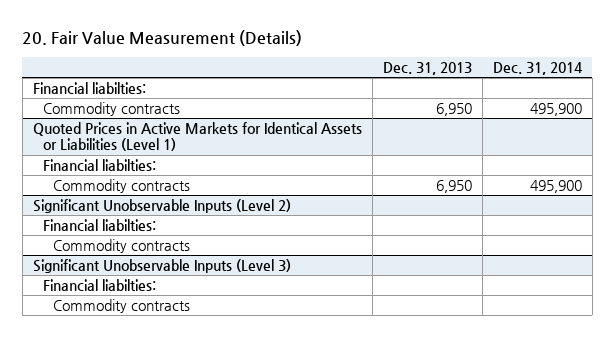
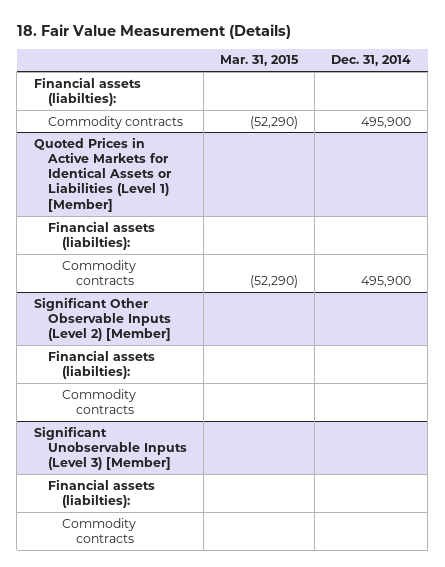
[22,30,303,47] 20. Fair Value Measurement (Details) -> [16,24,291,40] 18. Fair Value Measurement (Details)
[382,61,472,75] Dec. 31, 2013 -> none
none -> [219,55,299,67] Mar. 31, 2015
[32,81,146,94] Financial liabilties: -> [33,76,141,106] Financial assets (liabilties):
[32,121,362,152] Quoted Prices in Active Markets for Identical Assets or Liabilities (Level 1) -> [33,136,172,212] Quoted Prices in Active Markets for Identical Assets or Liabilities (Level 1) [Member]
[42,158,156,171] Financial liabilties: -> [47,220,155,250] Financial assets (liabilties):
[32,198,291,213] Significant Unobservable Inputs (Level 2) -> [33,296,171,342] Significant Other Observable Inputs (Level 2) [Member]
[42,218,156,231] Financial liabilties: -> [47,349,155,379] Financial assets (liabilties):
[32,258,291,273] Significant Unobservable Inputs (Level 3) -> [33,425,187,471] Significant Unobservable Inputs (Level 3) [Member]
[42,278,156,291] Financial liabilties: -> [47,478,155,508] Financial assets (liabilties):

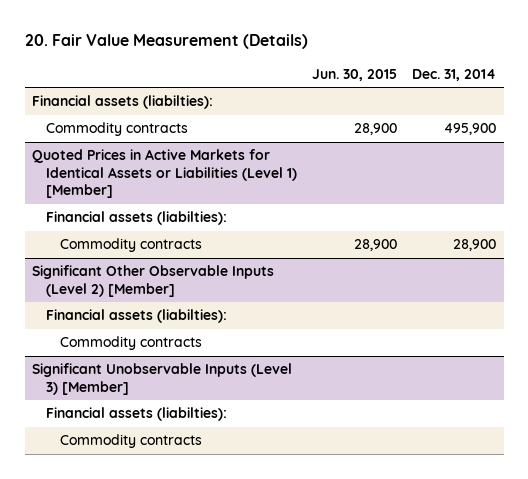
[16,24,291,40] 18. Fair Value Measurement (Details) -> [24,34,308,50] 20. Fair Value Measurement (Details)
[219,55,299,67] Mar. 31, 2015 -> none
none -> [312,68,398,81] Jun. 30, 2015
[361,275,412,287] 495,900 -> [453,239,497,252] 28,900

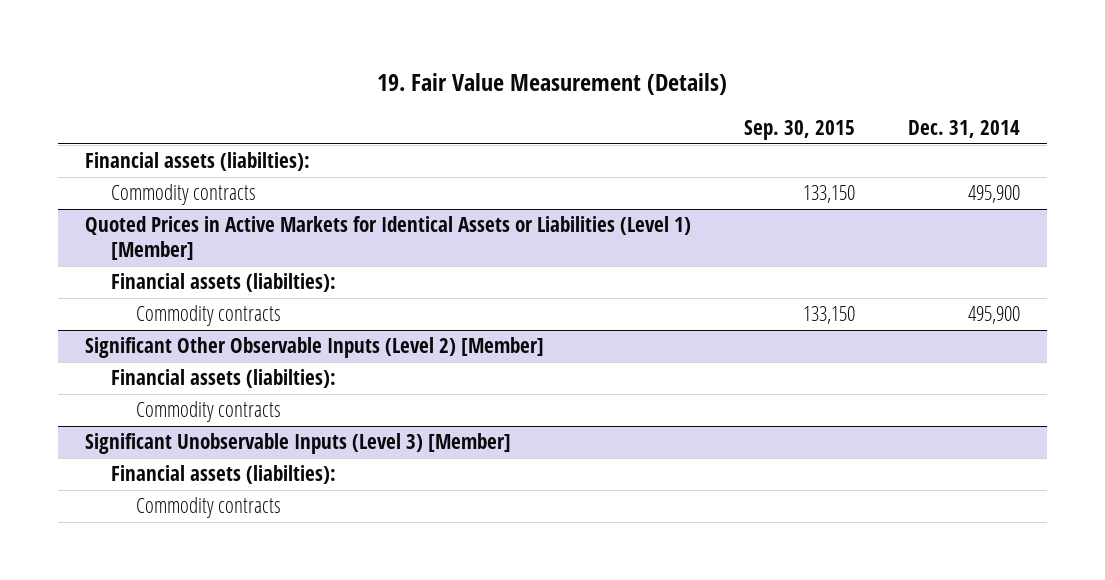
[24,34,308,50] 20. Fair Value Measurement (Details) -> [377,72,728,95] 19. Fair Value Measurement (Details)
[312,68,398,81] Jun. 30, 2015 -> none
none -> [743,120,855,141] Sep. 30, 2015
[453,239,497,252] 28,900 -> [968,306,1021,325] 495,900

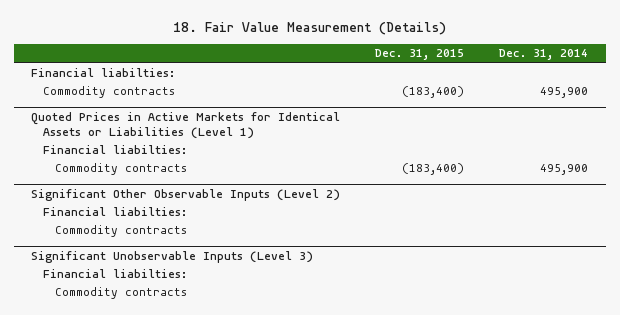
[377,72,728,95] 19. Fair Value Measurement (Details) -> [172,22,446,36] 18. Fair Value Measurement (Details)
[743,120,855,141] Sep. 30, 2015 -> none
none -> [375,49,465,61] Dec. 31, 2015
[84,152,310,172] Financial assets (liabilties): -> [31,68,176,78] Financial liabilties:
[84,216,691,260] Quoted Prices in Active Markets for Identical Assets or Liabilities (Level 1) [Member] -> [31,111,341,140] Quoted Prices in Active Markets for Identical Assets or Liabilities (Level 1)
[110,273,336,293] Financial assets (liabilties): -> [43,145,188,155] Financial liabilties:
[84,337,544,359] Significant Other Observable Inputs (Level 2) [Member] -> [31,188,341,201] Significant Other Observable Inputs (Level 2)
[110,369,336,389] Financial assets (liabilties): -> [43,207,188,217] Financial liabilties:
[84,433,511,455] Significant Unobservable Inputs (Level 3) [Member] -> [31,250,314,263] Significant Unobservable Inputs (Level 3)
[110,465,336,485] Financial assets (liabilties): -> [43,269,188,279] Financial liabilties:

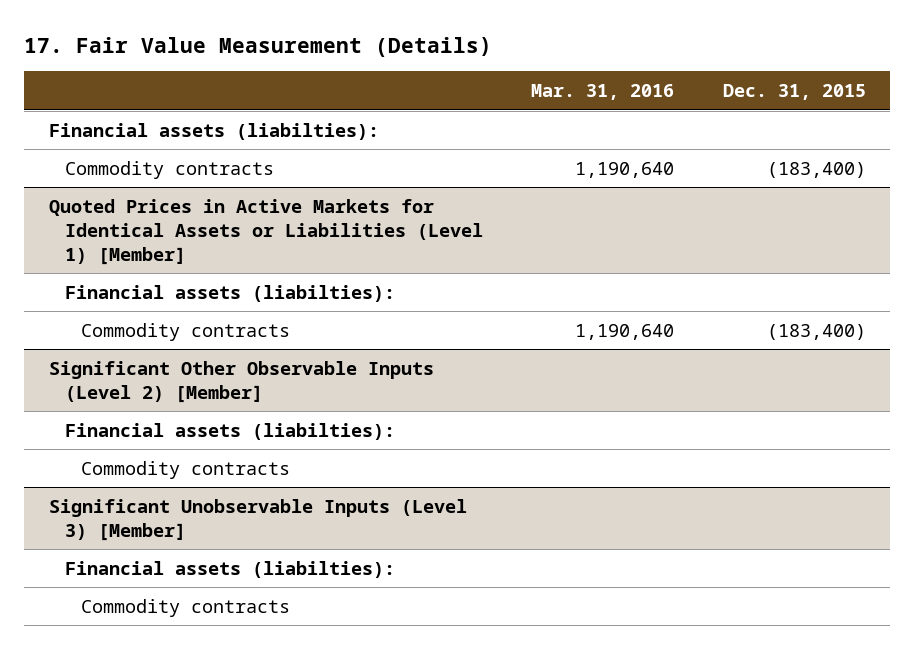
[172,22,446,36] 18. Fair Value Measurement (Details) -> [24,36,493,57] 17. Fair Value Measurement (Details)
[499,49,589,61] Dec. 31, 2014 -> none
none -> [531,84,675,101] Mar. 31, 2016
[31,68,176,78] Financial liabilties: -> [48,122,379,140] Financial assets (liabilties):
[31,111,341,140] Quoted Prices in Active Markets for Identical Assets or Liabilities (Level 1) -> [48,198,483,265] Quoted Prices in Active Markets for Identical Assets or Liabilities (Level 1) [Member]
[43,145,188,155] Financial liabilties: -> [64,284,395,302] Financial assets (liabilties):
[31,188,341,201] Significant Other Observable Inputs (Level 2) -> [48,360,434,403] Significant Other Observable Inputs (Level 2) [Member]
[43,207,188,217] Financial liabilties: -> [64,422,395,440] Financial assets (liabilties):
[31,250,314,263] Significant Unobservable Inputs (Level 3) -> [48,498,467,541] Significant Unobservable Inputs (Level 3) [Member]
[43,269,188,279] Financial liabilties: -> [64,560,395,578] Financial assets (liabilties):

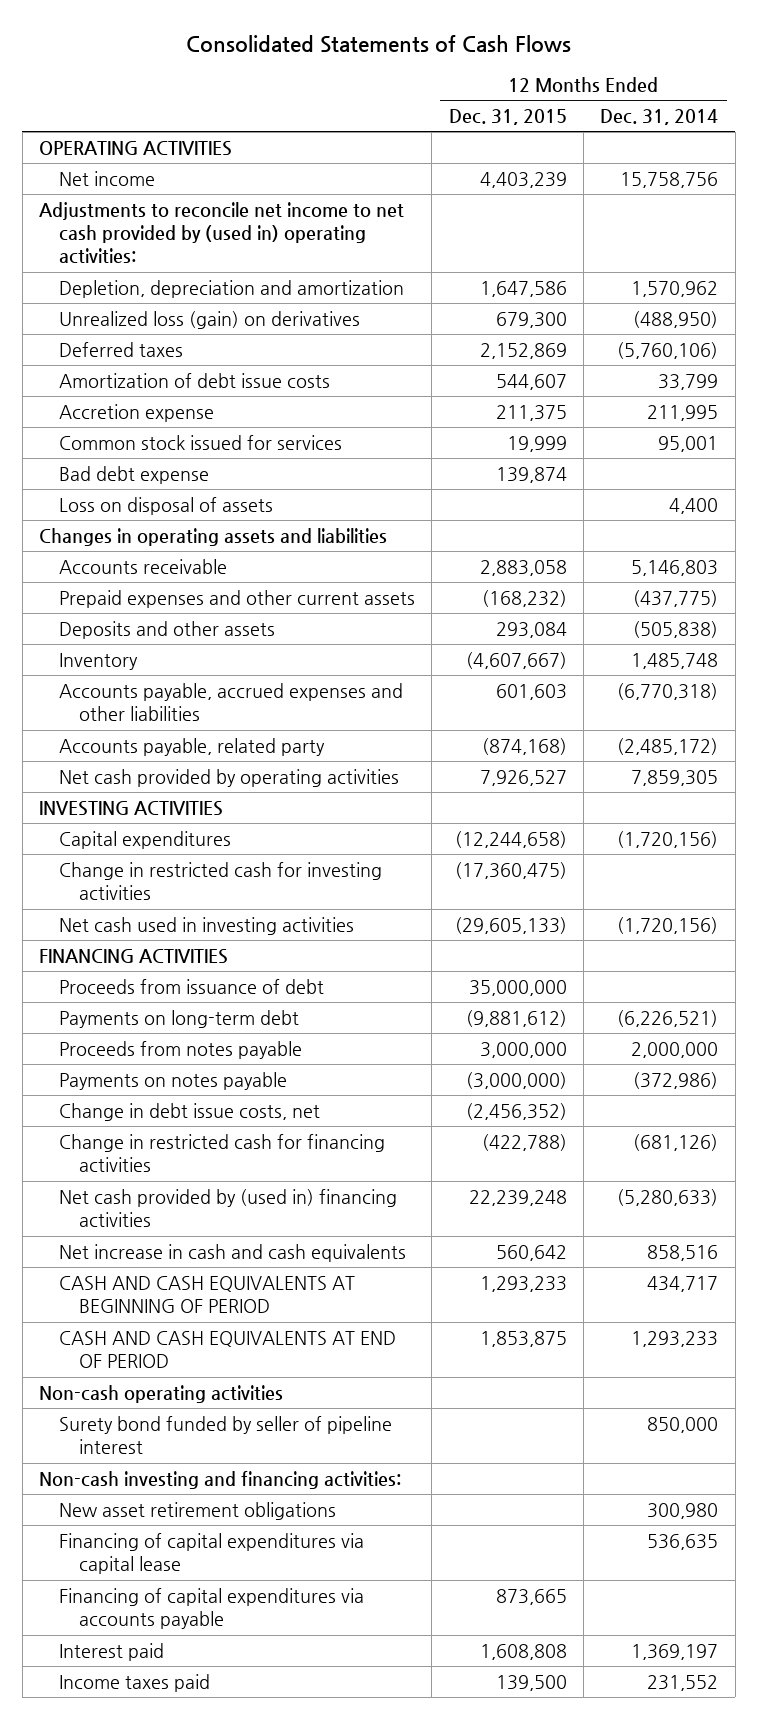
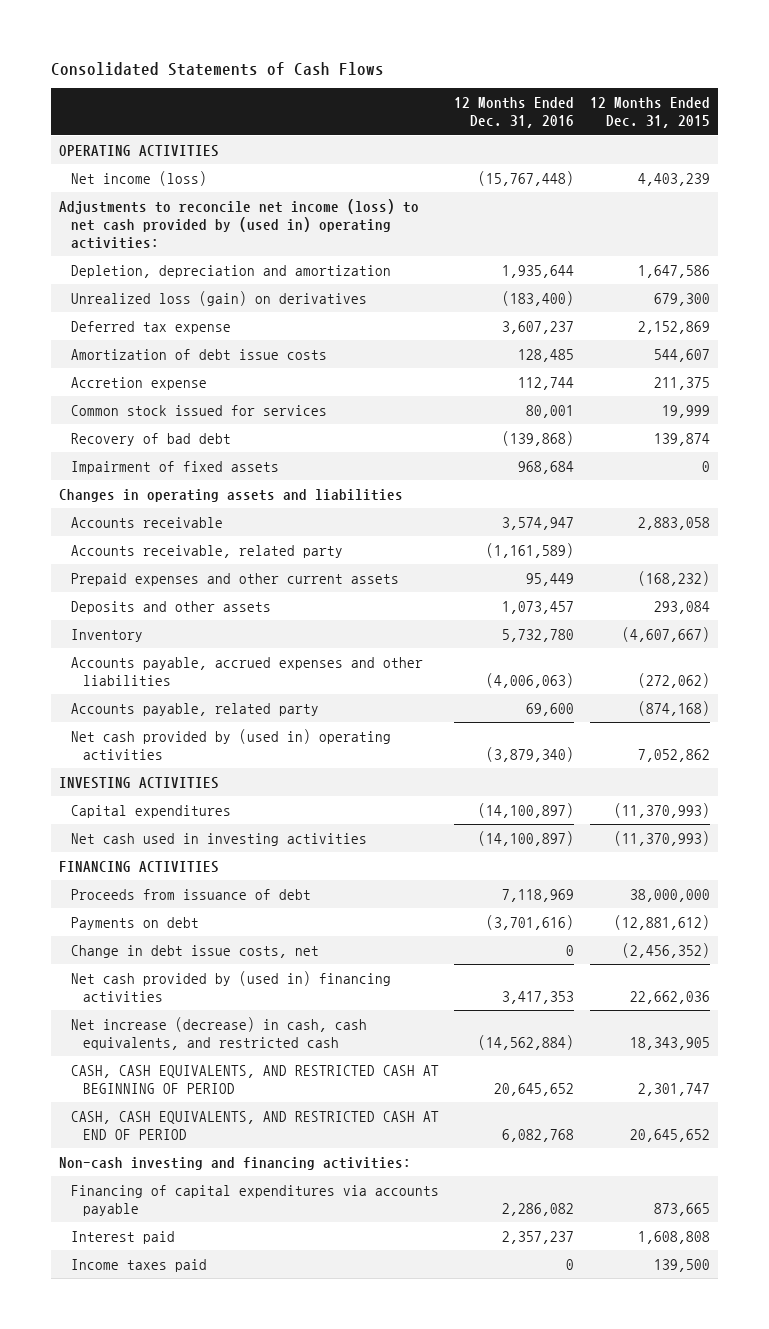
[600,109,719,126] Dec. 31, 2014 -> none
none -> [454,97,575,129] 12 Months Ended Dec. 31, 2016
[59,171,156,187] Net income -> [70,170,207,186] Net income (loss)
[39,202,405,265] Adjustments to reconcile net income to net cash provided by (used in) operating activities: -> [58,198,419,249] Adjustments to reconcile net income (loss) to net cash provided by (used in) operating activities:
[59,342,184,358] Deferred taxes -> [70,320,231,334] Deferred tax expense
[59,497,274,516] Loss on disposal of assets -> none
[59,466,210,485] Bad debt expense -> [70,432,231,446] Recovery of bad debt
none -> [70,460,279,474] Impairment of fixed assets
none -> [70,544,343,558] Accounts receivable, related party
[495,684,567,701] 601,603 -> [637,672,710,688] (272,062)
[59,769,400,788] Net cash provided by operating activities -> [70,728,391,760] Net cash provided by (used in) operating activities
[479,770,567,787] 7,926,527 -> [637,748,710,762] 7,052,862
[59,862,383,901] Change in restricted cash for investing activities -> none
[454,831,567,849] (12,244,658) -> [613,802,710,818] (11,370,993)
[454,917,567,935] (29,605,133) -> [613,830,710,846] (11,370,993)
[59,1041,303,1060] Proceeds from notes payable -> none
[59,1072,288,1091] Payments on notes payable -> none
[468,980,567,997] 35,000,000 -> [629,888,710,902] 38,000,000
[59,1010,300,1029] Payments on long-term debt -> [70,916,199,930] Payments on debt
[465,1010,567,1028] (9,881,612) -> [613,914,710,930] (12,881,612)
[59,1134,386,1173] Change in restricted cash for financing activities -> none
[39,1385,284,1404] Non-cash operating activities -> none
[59,1416,393,1455] Surety bond funded by seller of pipeline interest -> none
[468,1190,567,1207] 22,239,248 -> [629,990,710,1004] 22,662,036
[59,1244,407,1263] Net increase in cash and cash equivalents -> [70,1016,367,1050] Net increase (decrease) in cash, cash equivalents, and restricted cash
[495,1245,567,1262] 560,642 -> [629,1036,710,1050] 18,343,905
[59,1276,356,1314] CASH AND CASH EQUIVALENTS AT BEGINNING OF PERIOD -> [70,1064,439,1094] CASH, CASH EQUIVALENTS, AND RESTRICTED CASH AT BEGINNING OF PERIOD
[479,1276,567,1293] 1,293,233 -> [637,1082,710,1096] 2,301,747
[59,1331,397,1369] CASH AND CASH EQUIVALENTS AT END OF PERIOD -> [70,1110,439,1140] CASH, CASH EQUIVALENTS, AND RESTRICTED CASH AT END OF PERIOD
[479,1331,567,1348] 1,853,875 -> [629,1128,710,1142] 20,645,652
[59,1502,337,1521] New asset retirement obligations -> none
[59,1533,365,1575] Financing of capital expenditures via capital lease -> none

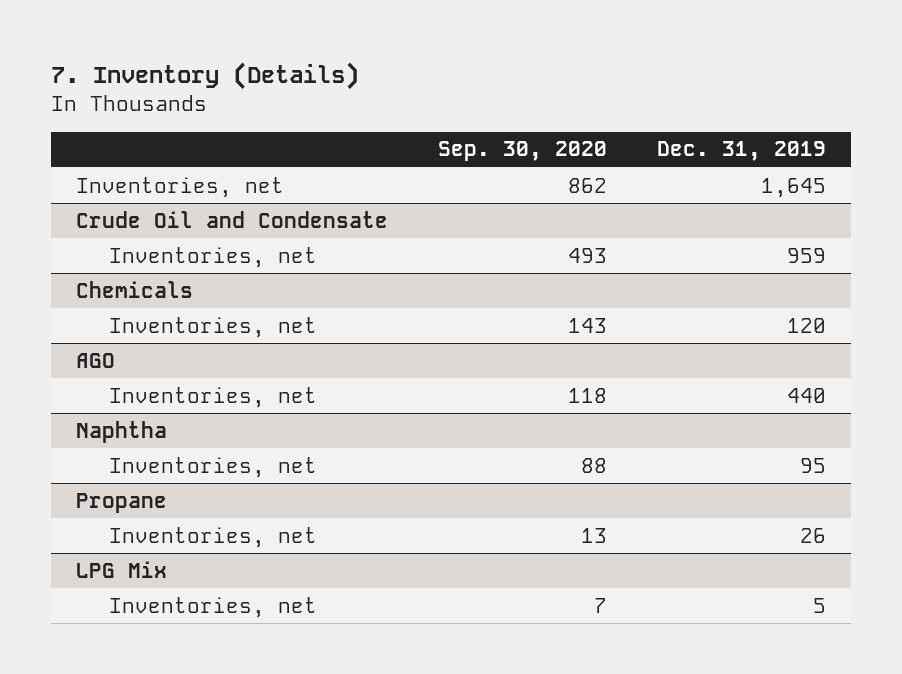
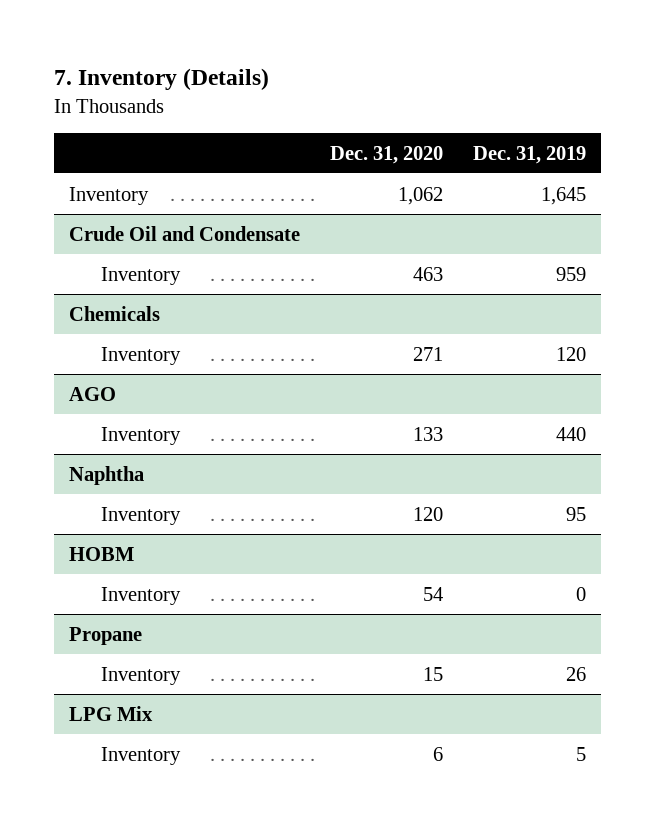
[438,141,608,162] Sep. 30, 2020 -> none
none -> [329,145,443,164] Dec. 31, 2020
[76,176,285,198] Inventories, net -> [68,186,149,205] Inventory
[108,246,317,268] Inventories, net -> [101,266,182,285] Inventory
[108,316,317,338] Inventories, net -> [101,346,182,365] Inventory
[108,386,317,408] Inventories, net -> [101,426,182,445] Inventory
[108,456,317,478] Inventories, net -> [101,506,182,525] Inventory
none -> [68,546,134,561] HOBM
none -> [101,586,182,605] Inventory
[108,526,317,548] Inventories, net -> [101,666,182,685] Inventory
[108,596,317,618] Inventories, net -> [101,746,182,765] Inventory

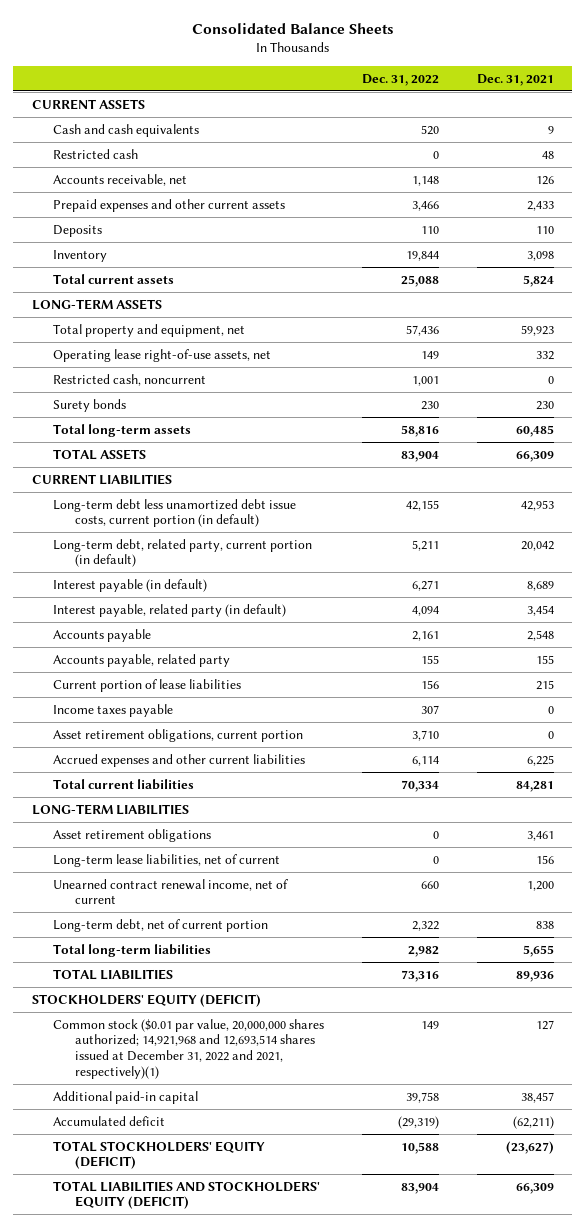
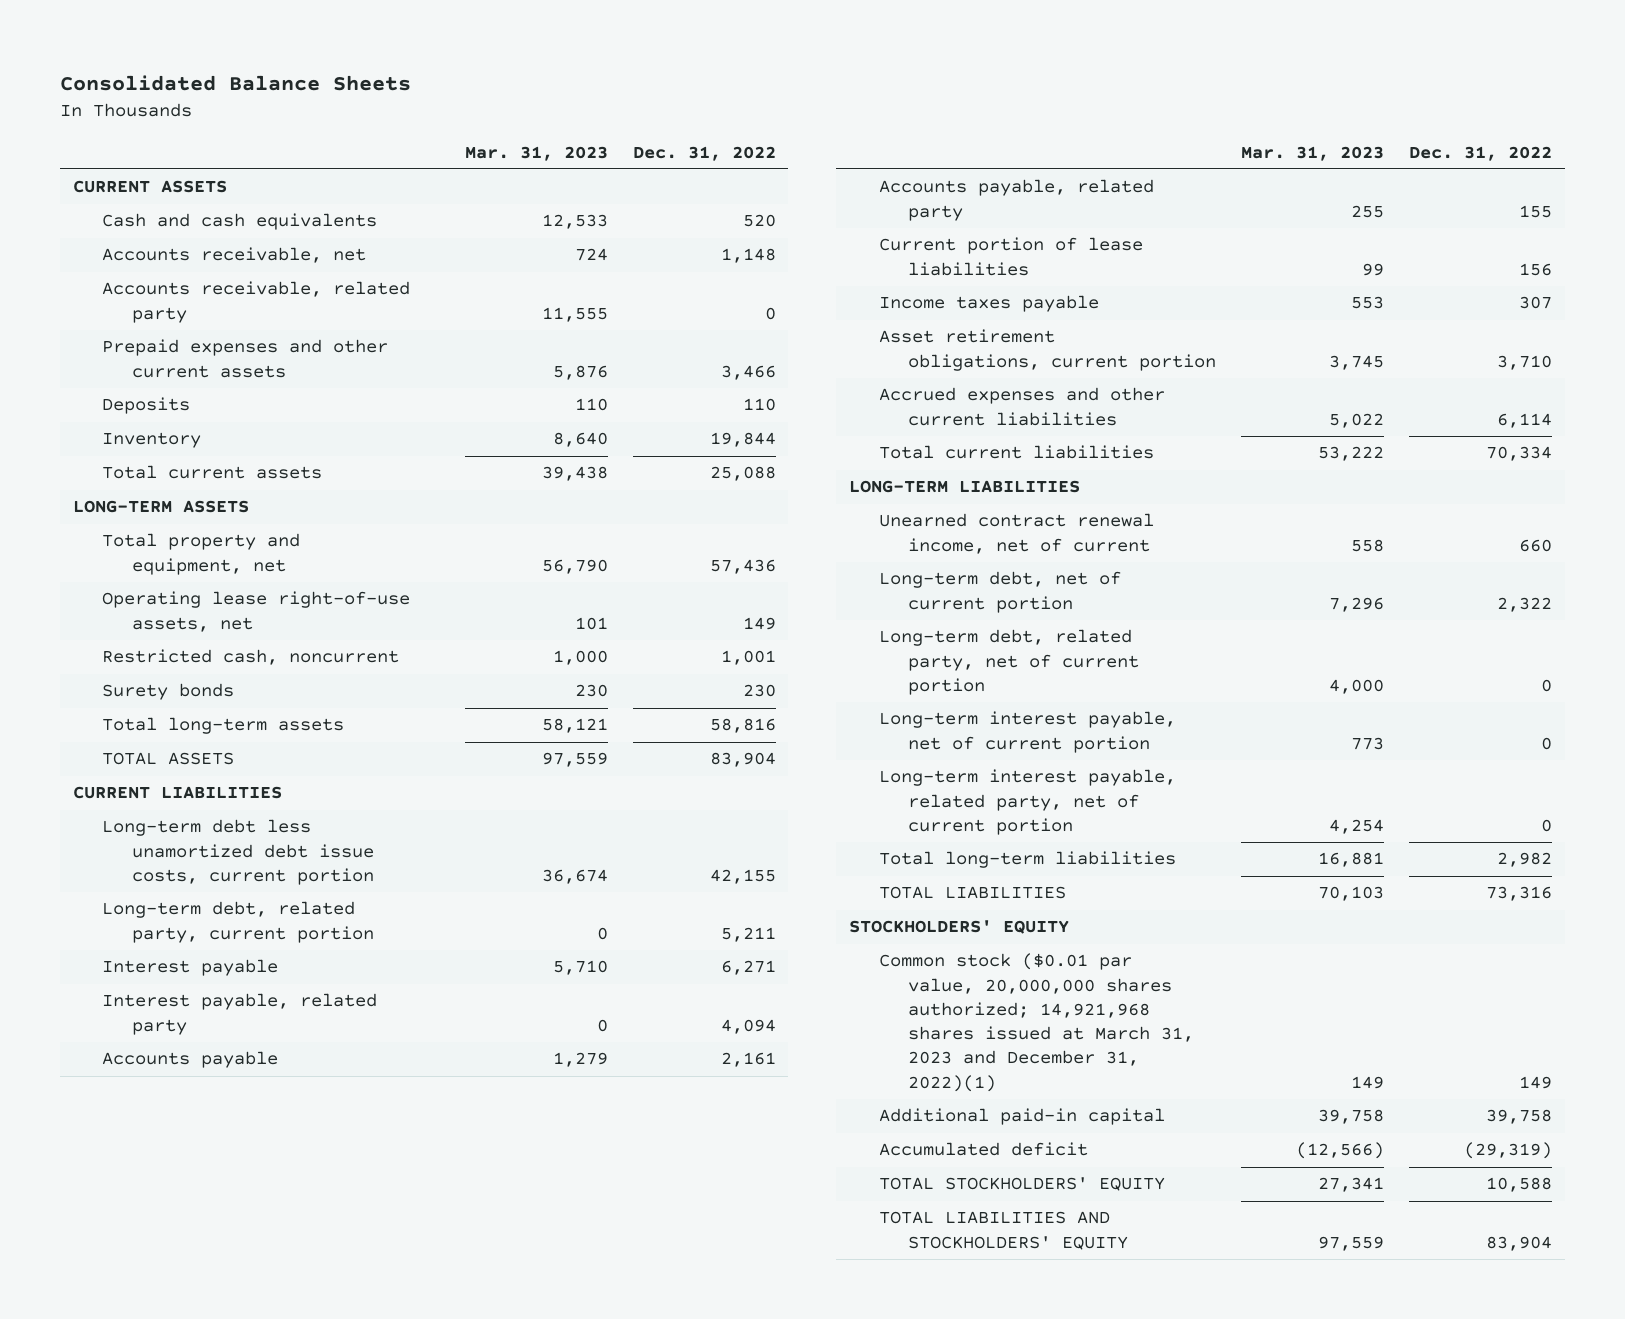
[476,73,554,86] Dec. 31, 2021 -> none
none -> [465,145,609,161] Mar. 31, 2023
[53,148,139,159] Restricted cash -> none
none -> [102,281,411,323] Accounts receivable, related party
[53,498,297,528] Long-term debt less unamortized debt issue costs, current portion (in default) -> [102,819,375,885] Long-term debt less unamortized debt issue costs, current portion
[53,538,313,568] Long-term debt, related party, current portion (in default) -> [102,901,375,943] Long-term debt, related party, current portion
[53,578,208,592] Interest payable (in default) -> [102,959,279,977] Interest payable
[53,603,287,617] Interest payable, related party (in default) -> [102,993,378,1035] Interest payable, related party
[53,828,212,842] Asset retirement obligations -> none
[53,853,281,867] Long-term lease liabilities, net of current -> none
none -> [878,629,1140,695] Long-term debt, related party, net of current portion
none -> [878,711,1176,753] Long-term interest payable, net of current portion
none -> [878,769,1176,835] Long-term interest payable, related party, net of current portion
[32,993,262,1007] STOCKHOLDERS' EQUITY (DEFICIT) -> [848,920,1069,935] STOCKHOLDERS' EQUITY
[53,1018,325,1079] Common stock ($0.01 par value, 20,000,000 shares authorized; 14,921,968 and 12,693,514 shares issued at December 31, 2022 and 2021, respectively)(1) -> [878,953,1195,1092] Common stock ($0.01 par value, 20,000,000 shares authorized; 14,921,968 shares issued at March 31, 2023 and December 31, 2022)(1)
[53,1140,266,1170] TOTAL STOCKHOLDERS' EQUITY (DEFICIT) -> [878,1177,1165,1192] TOTAL STOCKHOLDERS' EQUITY
[53,1180,321,1210] TOTAL LIABILITIES AND STOCKHOLDERS' EQUITY (DEFICIT) -> [878,1211,1129,1250] TOTAL LIABILITIES AND STOCKHOLDERS' EQUITY

